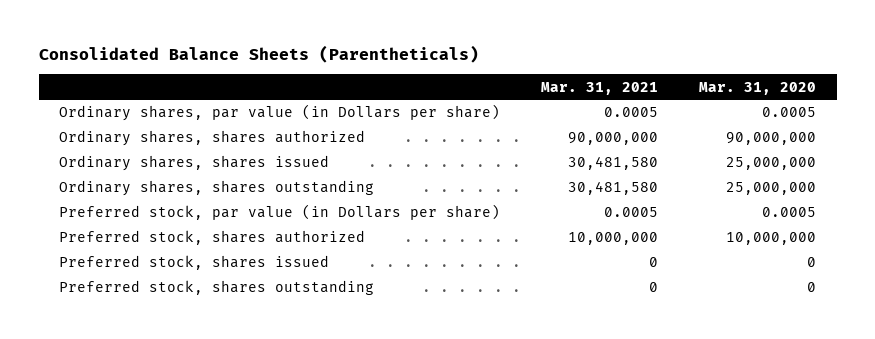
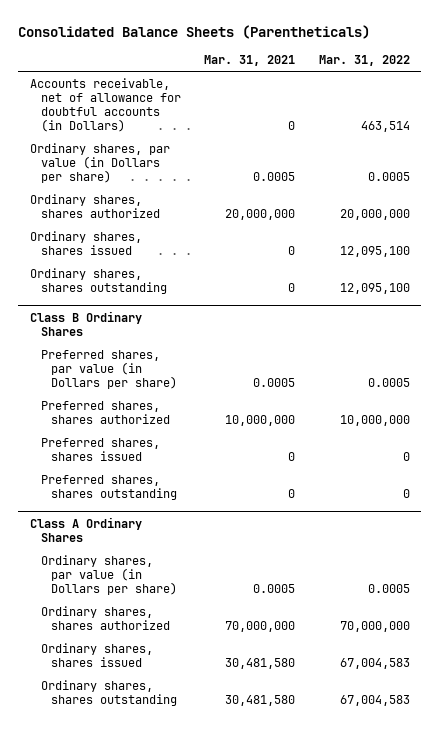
[699,81,817,95] Mar. 31, 2020 -> none
none -> [318,55,410,67] Mar. 31, 2022
none -> [30,77,181,132] Accounts receivable, net of allowance for doubtful accounts (in Dollars)
[568,132,659,146] 90,000,000 -> [225,208,296,220] 20,000,000
none -> [30,230,143,255] Ordinary shares, shares issued
none -> [30,267,167,294] Ordinary shares, shares outstanding
none -> [30,310,143,336] Class B Ordinary Shares
none -> [40,349,178,389] Preferred shares, par value (in Dollars per share)
none -> [40,400,171,424] Preferred shares, shares authorized
none -> [40,437,160,461] Preferred shares, shares issued
none -> [40,474,178,500] Preferred shares, shares outstanding
none -> [30,516,143,542] Class A Ordinary Shares
none -> [40,554,178,595] Ordinary shares, par value (in Dollars per share)
none -> [40,605,171,630] Ordinary shares, shares authorized
[59,204,501,221] Preferred stock, par value (in Dollars per share) -> none
[59,230,366,246] Preferred stock, shares authorized -> none
[59,255,330,271] Preferred stock, shares issued -> none
[59,280,375,296] Preferred stock, shares outstanding -> none

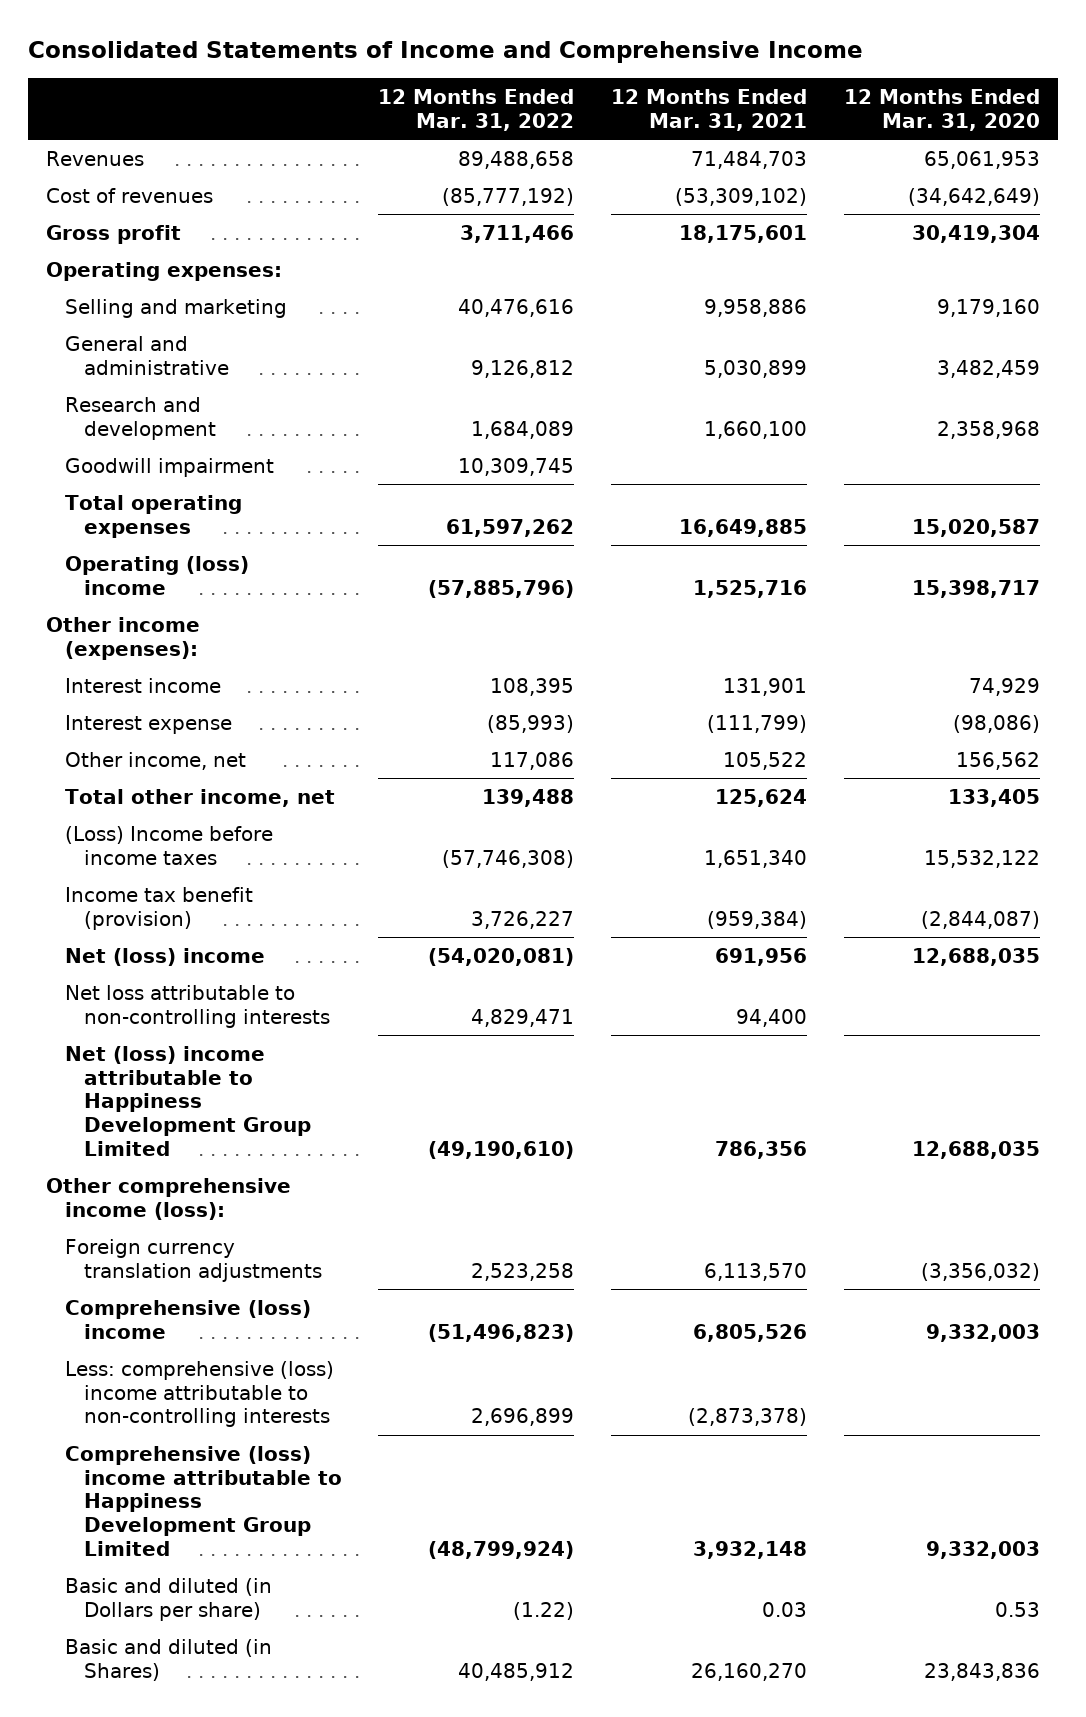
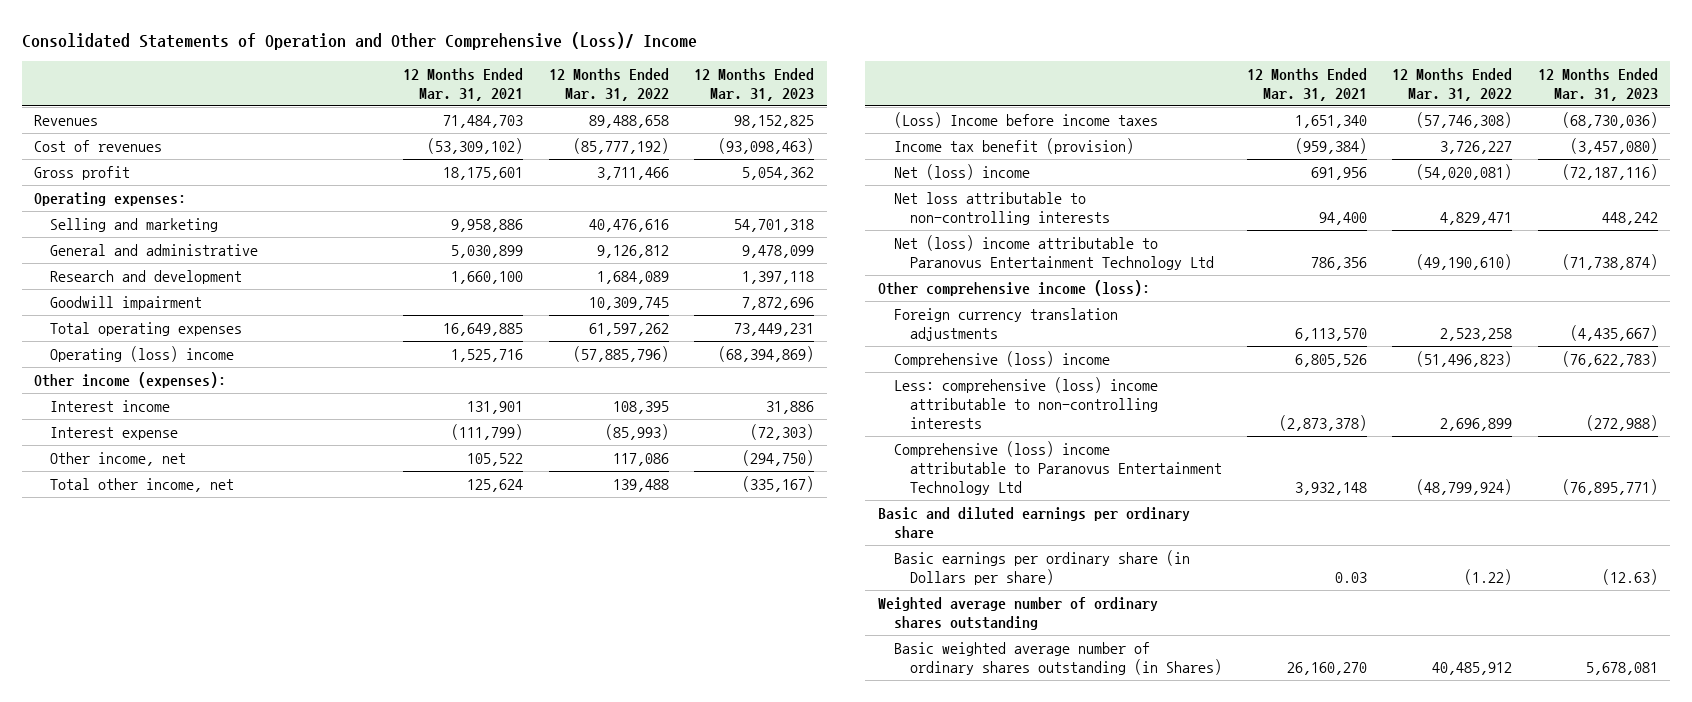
[27,41,863,64] Consolidated Statements of Income and Comprehensive Income -> [21,31,697,50] Consolidated Statements of Operation and Other Comprehensive (Loss)/ Income
[843,89,1040,131] 12 Months Ended Mar. 31, 2020 -> none
none -> [693,67,814,102] 12 Months Ended Mar. 31, 2023
[64,1045,311,1156] Net (loss) income attributable to Happiness Development Group Limited -> [893,234,1214,271] Net (loss) income attributable to Paranovus Entertainment Technology Ltd
[64,1445,342,1556] Comprehensive (loss) income attributable to Happiness Development Group Limited -> [893,440,1222,496] Comprehensive (loss) income attributable to Paranovus Entertainment Technology Ltd
none -> [877,506,1190,539] Basic and diluted earnings per ordinary share
[64,1577,272,1621] Basic and diluted (in Dollars per share) -> [893,549,1190,586] Basic earnings per ordinary share (in Dollars per share)
none -> [877,596,1158,631] Weighted average number of ordinary shares outstanding
[64,1638,272,1681] Basic and diluted (in Shares) -> [893,641,1222,676] Basic weighted average number of ordinary shares outstanding (in Shares)

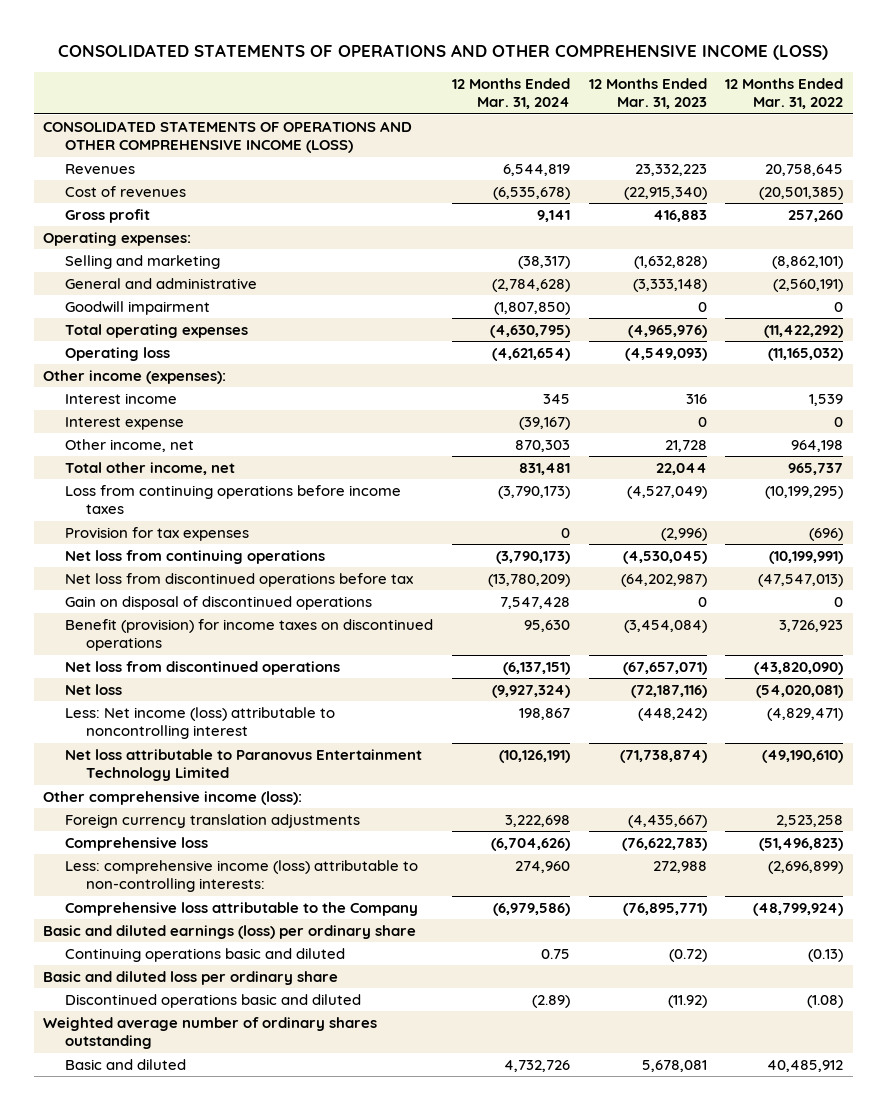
[21,31,697,50] Consolidated Statements of Operation and Other Comprehensive (Loss)/ Income -> [58,44,829,61] CONSOLIDATED STATEMENTS OF OPERATIONS AND OTHER COMPREHENSIVE INCOME (LOSS)
[403,67,524,102] 12 Months Ended Mar. 31, 2021 -> none
none -> [451,78,570,110] 12 Months Ended Mar. 31, 2024
none -> [43,121,413,154] CONSOLIDATED STATEMENTS OF OPERATIONS AND OTHER COMPREHENSIVE INCOME (LOSS)
[588,114,669,128] 89,488,658 -> [765,164,844,177] 20,758,645
[733,114,814,128] 98,152,825 -> [634,164,707,177] 23,332,223
[572,137,669,154] (85,777,192) -> [759,187,844,201] (20,501,385)
[717,137,814,154] (93,098,463) -> [623,187,707,201] (22,915,340)
[596,166,669,180] 3,711,466 -> [788,210,844,223] 257,260
[741,166,814,180] 5,054,362 -> [652,210,707,223] 416,883
[50,269,243,284] Research and development -> none
[588,218,669,232] 40,476,616 -> [772,256,844,270] (8,862,101)
[733,218,814,232] 54,701,318 -> [633,256,707,270] (1,632,828)
[596,244,669,258] 9,126,812 -> [773,279,844,293] (2,560,191)
[741,244,814,258] 9,478,099 -> [632,279,707,293] (3,333,148)
[588,296,669,310] 10,309,745 -> [834,302,844,313] 0
[741,296,814,310] 7,872,696 -> [697,302,707,313] 0
[588,322,669,336] 61,597,262 -> [764,325,844,339] (11,422,292)
[733,322,814,336] 73,449,231 -> [627,325,707,339] (4,965,976)
[50,345,235,362] Operating (loss) income -> [64,347,170,362] Operating loss
[572,345,669,362] (57,885,796) -> [768,348,844,362] (11,165,032)
[717,345,814,362] (68,394,869) -> [624,348,707,362] (4,549,093)
[612,400,669,414] 108,395 -> [809,394,844,407] 1,539
[765,400,814,414] 31,886 -> [685,394,707,405] 316
[604,423,669,440] (85,993) -> [834,417,844,428] 0
[749,423,814,440] (72,303) -> [697,417,707,428] 0
[612,452,669,466] 117,086 -> [791,440,844,453] 964,198
[741,449,814,466] (294,750) -> [664,440,707,453] 21,728
[612,478,669,492] 139,488 -> [788,463,844,476] 965,737
[741,475,814,492] (335,167) -> [655,463,707,476] 22,044
[893,111,1158,128] (Loss) Income before income taxes -> [64,485,401,515] Loss from continuing operations before income taxes
[1416,111,1513,128] (57,746,308) -> [765,486,844,500] (10,199,295)
[1561,111,1658,128] (68,730,036) -> [626,486,707,500] (4,527,049)
[893,137,1134,154] Income tax benefit (provision) -> [64,527,249,542] Provision for tax expenses
[1440,140,1513,154] 3,726,227 -> [809,528,844,542] (696)
[1569,137,1658,154] (3,457,080) -> [660,528,707,542] (2,996)
none -> [64,550,325,565] Net loss from continuing operations
none -> [64,573,413,588] Net loss from discontinued operations before tax
none -> [64,596,372,611] Gain on disposal of discontinued operations
none -> [64,619,433,652] Benefit (provision) for income taxes on discontinued operations
none -> [64,661,340,676] Net loss from discontinued operations
[893,163,1030,180] Net (loss) income -> [64,684,122,696] Net loss
[893,191,1110,226] Net loss attributable to non-controlling interests -> [64,707,335,740] Less: Net income (loss) attributable to noncontrolling interest
[1440,212,1513,226] 4,829,471 -> [767,708,844,722] (4,829,471)
[1601,212,1658,226] 448,242 -> [637,708,707,722] (448,242)
[893,234,1214,271] Net (loss) income attributable to Paranovus Entertainment Technology Ltd -> [64,749,422,782] Net loss attributable to Paranovus Entertainment Technology Limited
[893,549,1190,586] Basic earnings per ordinary share (in Dollars per share) -> none
[893,350,1110,367] Comprehensive (loss) income -> [64,837,208,852] Comprehensive loss
[893,376,1158,430] Less: comprehensive (loss) income attributable to non-controlling interests -> [64,860,418,893] Less: comprehensive income (loss) attributable to non-controlling interests:
[1440,418,1513,432] 2,696,899 -> [768,861,844,875] (2,696,899)
[1585,415,1658,432] (272,988) -> [652,861,707,874] 272,988
[893,440,1222,496] Comprehensive (loss) income attributable to Paranovus Entertainment Technology Ltd -> [64,902,418,917] Comprehensive loss attributable to the Company
[877,506,1190,539] Basic and diluted earnings per ordinary share -> [43,925,417,940] Basic and diluted earnings (loss) per ordinary share
none -> [64,948,345,963] Continuing operations basic and diluted
none -> [43,971,339,986] Basic and diluted loss per ordinary share
none -> [64,994,361,1009] Discontinued operations basic and diluted
[893,641,1222,676] Basic weighted average number of ordinary shares outstanding (in Shares) -> [64,1059,186,1071] Basic and diluted

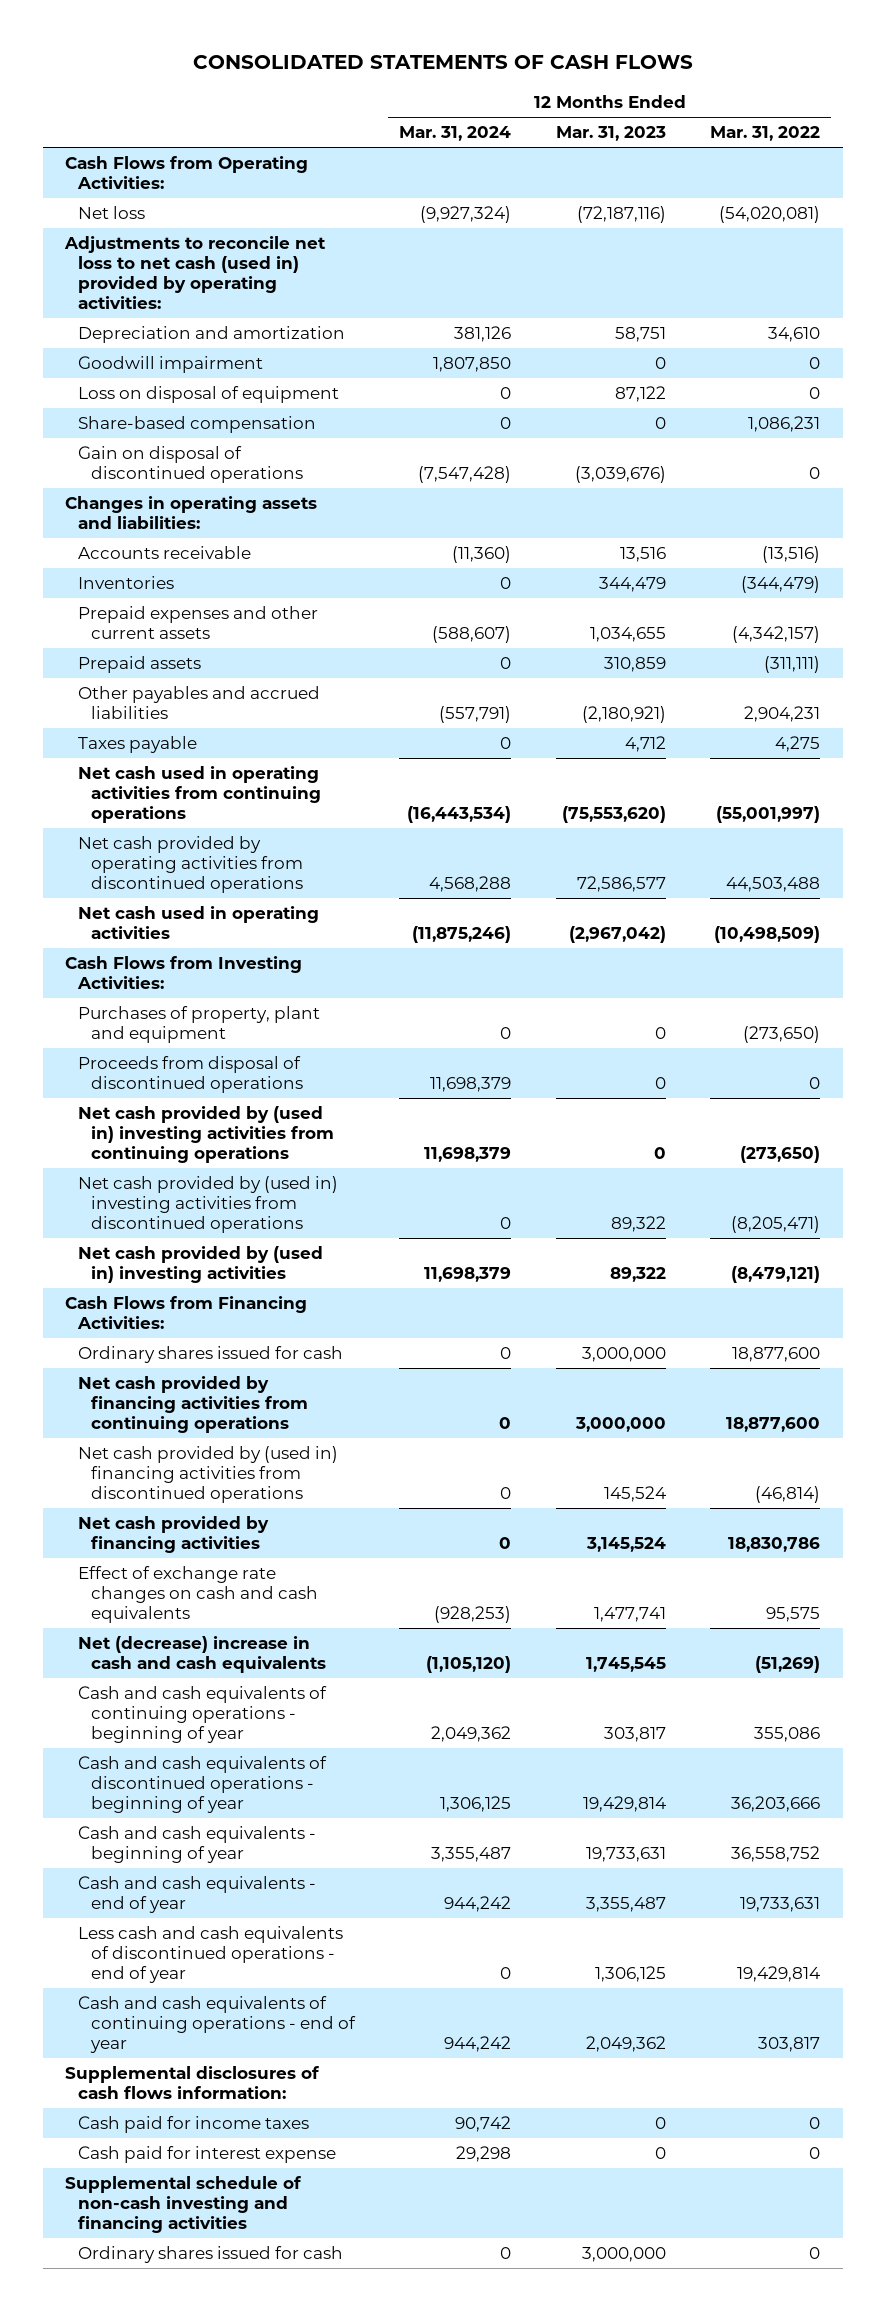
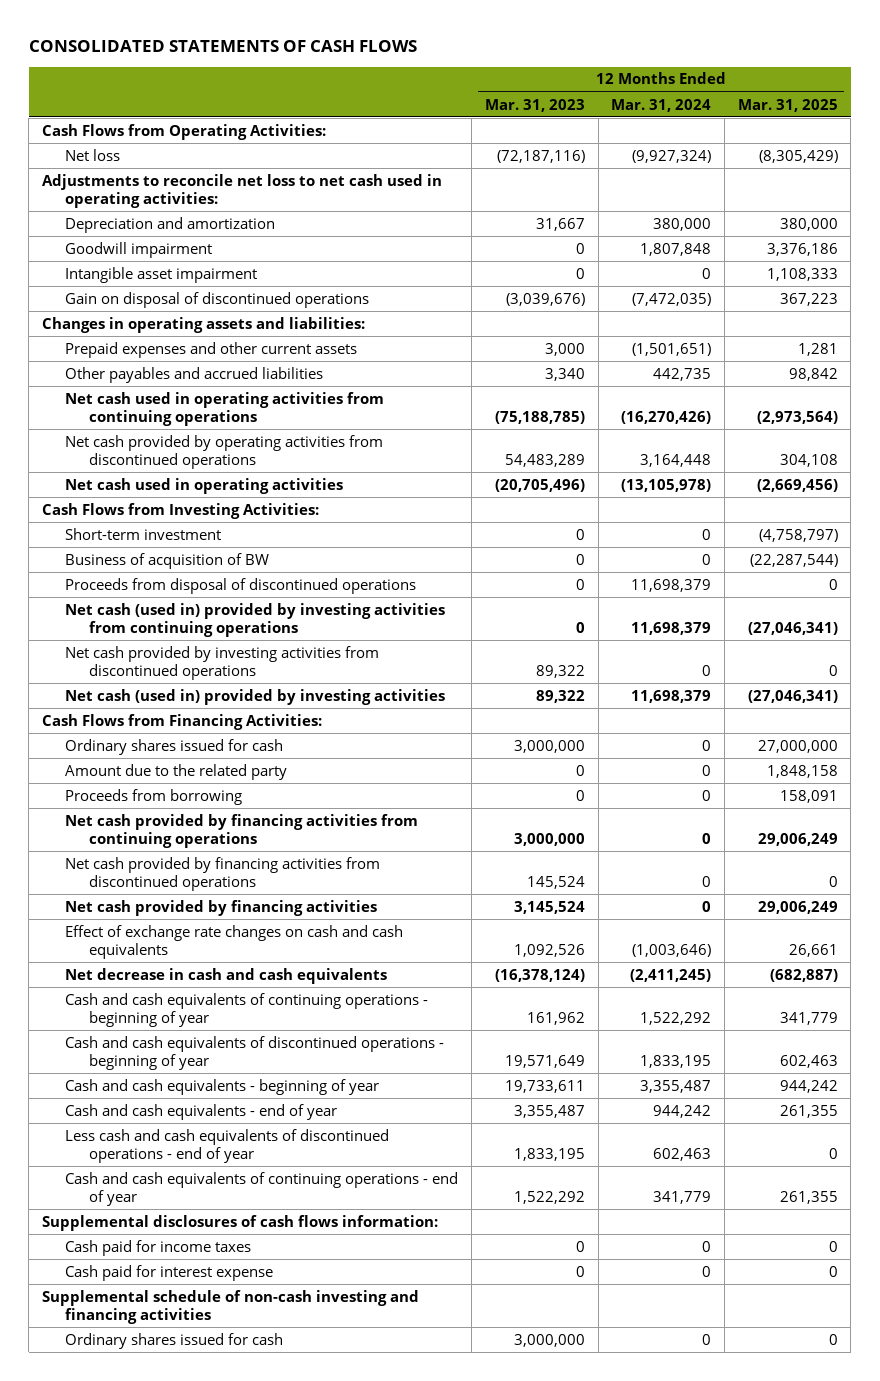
[710,126,821,142] Mar. 31, 2022 -> none
none -> [737,98,838,112] Mar. 31, 2025
[77,386,339,404] Loss on disposal of equipment -> none
[77,416,316,434] Share-based compensation -> none
[63,236,326,309] Adjustments to reconcile net loss to net cash (used in) provided by operating activities: -> [42,173,443,209] Adjustments to reconcile net loss to net cash used in operating activities:
[454,326,512,343] 381,126 -> [653,217,712,231] 380,000
[614,327,666,343] 58,751 -> [535,217,585,231] 31,667
[433,357,512,373] 1,807,850 -> [640,242,712,256] 1,807,848
none -> [65,266,258,283] Intangible asset impairment
[418,466,512,484] (7,547,428) -> [632,292,712,306] (7,472,035)
[77,546,251,560] Accounts receivable -> none
[77,576,174,590] Inventories -> none
[77,656,201,674] Prepaid assets -> none
[77,736,197,754] Taxes payable -> none
[432,626,512,644] (588,607) -> [632,342,712,356] (1,501,651)
[589,627,666,643] 1,034,655 -> [544,342,585,356] 3,000
[439,706,512,724] (557,791) -> [653,367,712,381] 442,735
[581,706,666,724] (2,180,921) -> [544,367,585,381] 3,340
[407,805,512,823] (16,443,534) -> [621,411,712,425] (16,270,426)
[561,805,666,823] (75,553,620) -> [494,411,585,425] (75,188,785)
[429,875,512,892] 4,568,288 -> [640,454,712,468] 3,164,448
[576,875,666,892] 72,586,577 -> [504,454,585,468] 54,483,289
[412,926,512,944] (11,875,246) -> [621,478,712,492] (13,105,978)
[568,926,666,944] (2,967,042) -> [494,478,585,492] (20,705,496)
[77,1006,320,1044] Purchases of property, plant and equipment -> none
none -> [65,527,222,540] Short-term investment
none -> [65,552,270,569] Business of acquisition of BW
[77,1106,334,1163] Net cash provided by (used in) investing activities from continuing operations -> [65,602,446,638] Net cash (used in) provided by investing activities from continuing operations
[77,1176,338,1233] Net cash provided by (used in) investing activities from discontinued operations -> [65,645,380,681] Net cash provided by investing activities from discontinued operations
[77,1246,323,1284] Net cash provided by (used in) investing activities -> [65,688,446,705] Net cash (used in) provided by investing activities
none -> [65,763,288,780] Amount due to the related party
none -> [65,788,243,805] Proceeds from borrowing
[77,1446,338,1503] Net cash provided by (used in) financing activities from discontinued operations -> [65,856,381,892] Net cash provided by financing activities from discontinued operations
[434,1605,512,1623] (928,253) -> [632,944,712,958] (1,003,646)
[593,1606,666,1622] 1,477,741 -> [513,944,585,958] 1,092,526
[77,1636,326,1674] Net (decrease) increase in cash and cash equivalents -> [65,967,388,984] Net decrease in cash and cash equivalents
[426,1656,512,1674] (1,105,120) -> [630,968,712,982] (2,411,245)
[585,1657,666,1673] 1,745,545 -> [494,968,585,982] (16,378,124)
[431,1725,512,1742] 2,049,362 -> [640,1012,712,1026] 1,522,292
[603,1726,666,1742] 303,817 -> [526,1012,585,1026] 161,962
[440,1795,512,1812] 1,306,125 -> [640,1055,712,1069] 1,833,195
[582,1795,666,1812] 19,429,814 -> [504,1055,585,1069] 19,571,649
[585,1847,666,1863] 19,733,631 -> [504,1079,585,1093] 19,733,611
[500,1966,512,1979] 0 -> [653,1148,712,1162] 602,463
[594,1965,666,1982] 1,306,125 -> [513,1148,585,1162] 1,833,195
[444,2035,512,2052] 944,242 -> [653,1191,712,1205] 341,779
[585,2035,666,2052] 2,049,362 -> [513,1191,585,1205] 1,522,292
[455,2116,512,2133] 90,742 -> [702,1240,712,1252] 0
[456,2146,512,2163] 29,298 -> [702,1265,712,1277] 0

